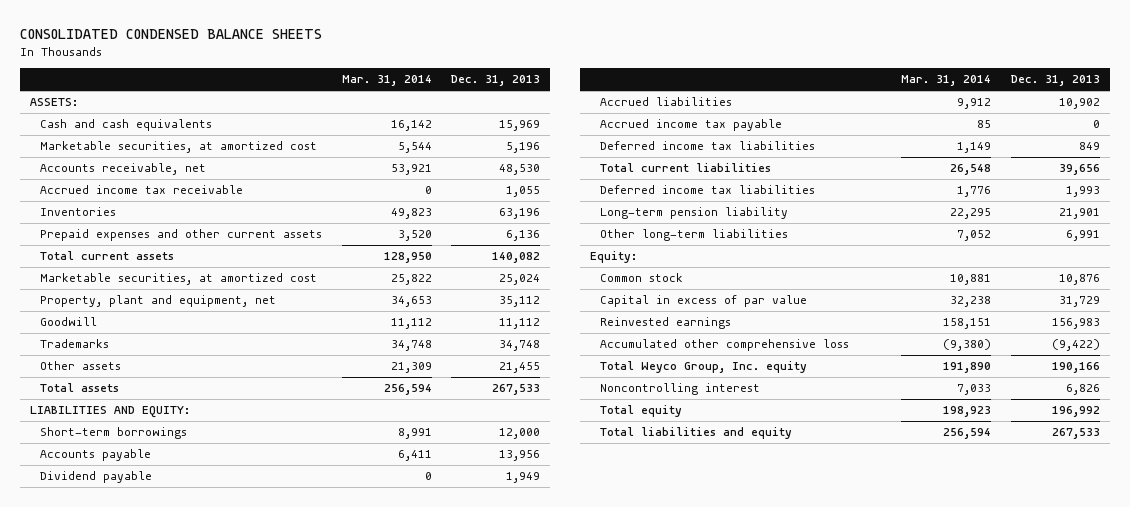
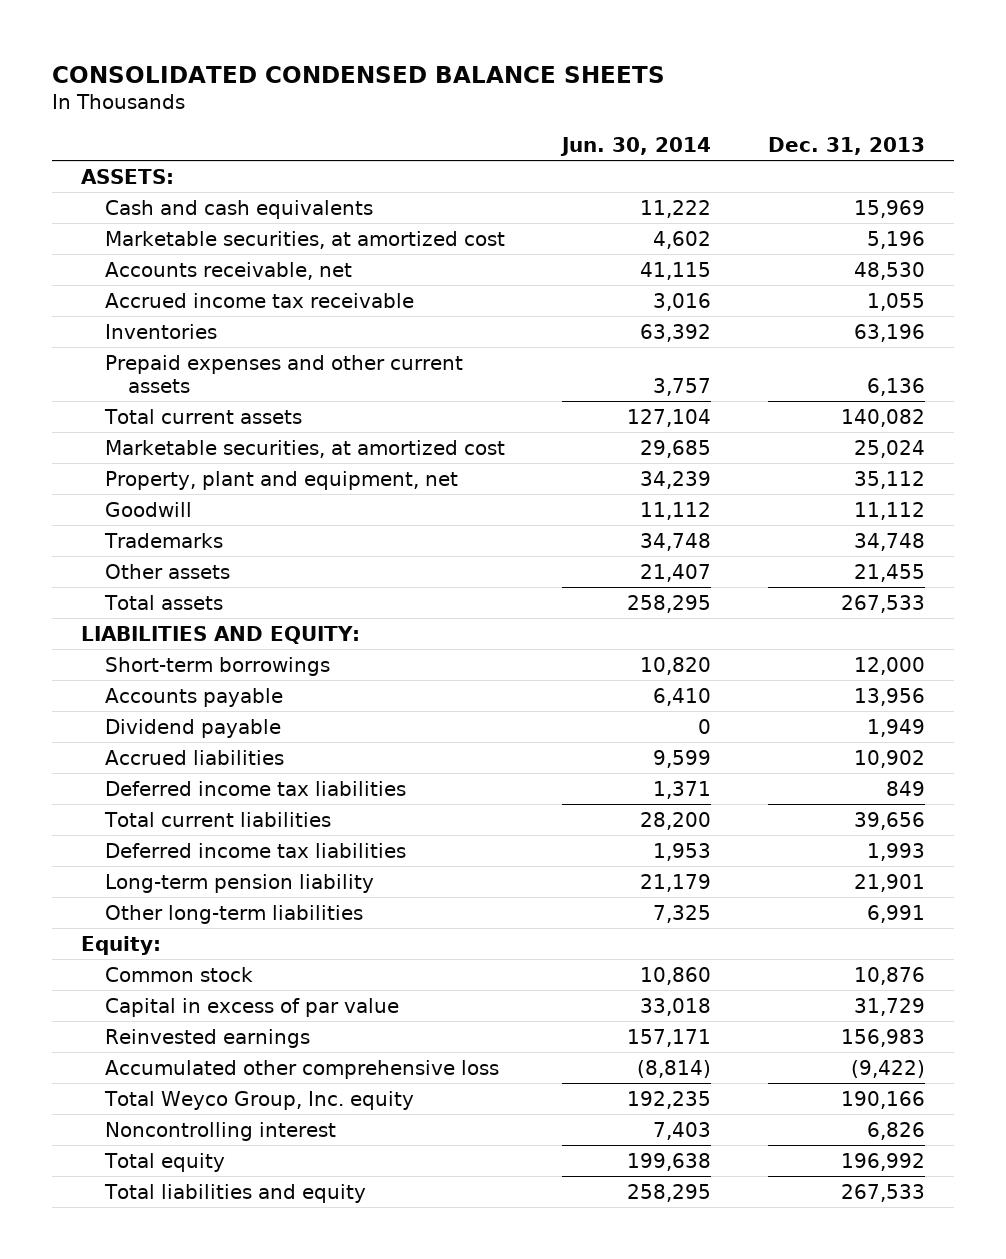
[341,75,432,87] Mar. 31, 2014 -> none
none -> [559,136,711,156] Jun. 30, 2014
[600,119,783,132] Accrued income tax payable -> none

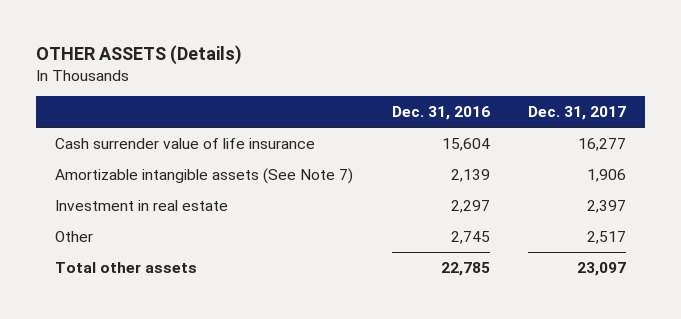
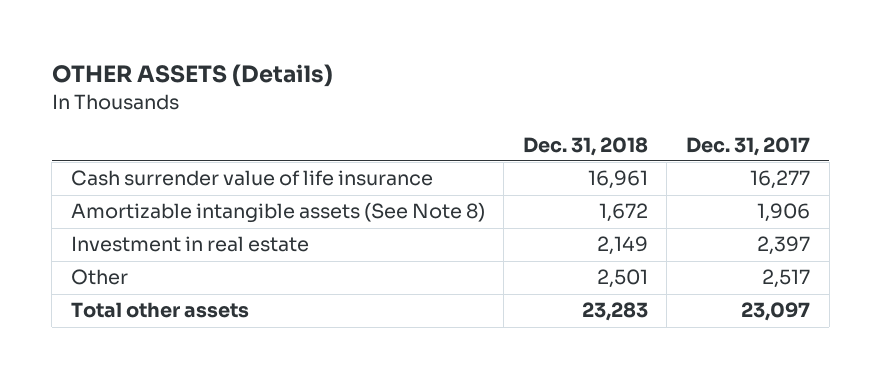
[391,106,490,121] Dec. 31, 2016 -> none
none -> [522,136,648,156] Dec. 31, 2018
[55,167,354,184] Amortizable intangible assets (See Note 7) -> [70,202,485,224] Amortizable intangible assets (See Note 8)

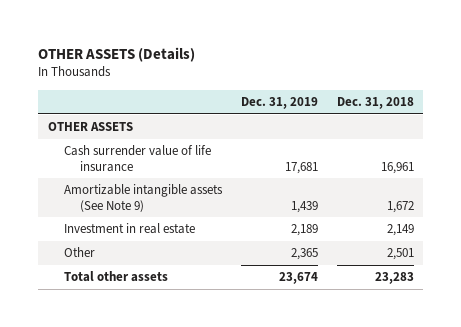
[685,136,810,156] Dec. 31, 2017 -> none
none -> [240,96,318,109] Dec. 31, 2019
none -> [47,122,133,132] OTHER ASSETS
[70,202,485,224] Amortizable intangible assets (See Note 8) -> [64,184,224,212] Amortizable intangible assets (See Note 9)

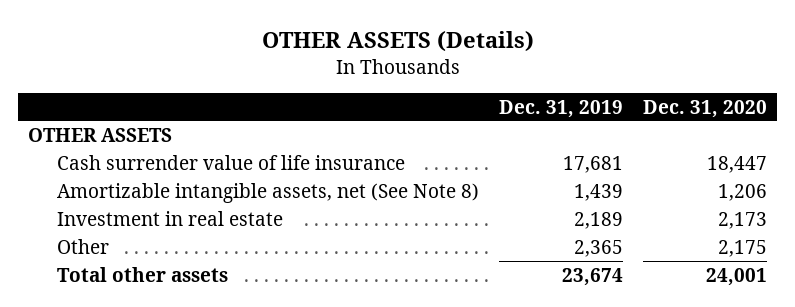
[336,96,414,109] Dec. 31, 2018 -> none
none -> [642,99,767,118] Dec. 31, 2020
[64,184,224,212] Amortizable intangible assets (See Note 9) -> [56,182,479,203] Amortizable intangible assets, net (See Note 8)

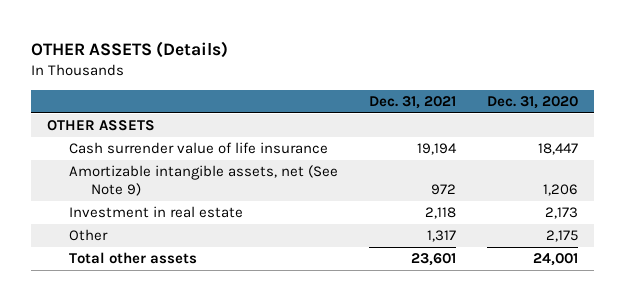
[498,99,623,118] Dec. 31, 2019 -> none
none -> [369,96,457,110] Dec. 31, 2021
[56,182,479,203] Amortizable intangible assets, net (See Note 8) -> [69,165,339,197] Amortizable intangible assets, net (See Note 9)

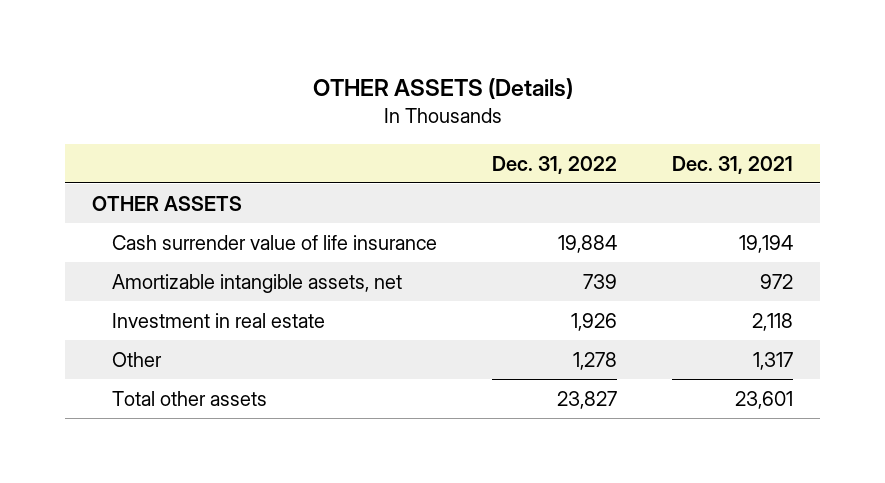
[487,96,579,110] Dec. 31, 2020 -> none
none -> [492,155,618,174] Dec. 31, 2022
[69,165,339,197] Amortizable intangible assets, net (See Note 9) -> [112,273,403,293] Amortizable intangible assets, net

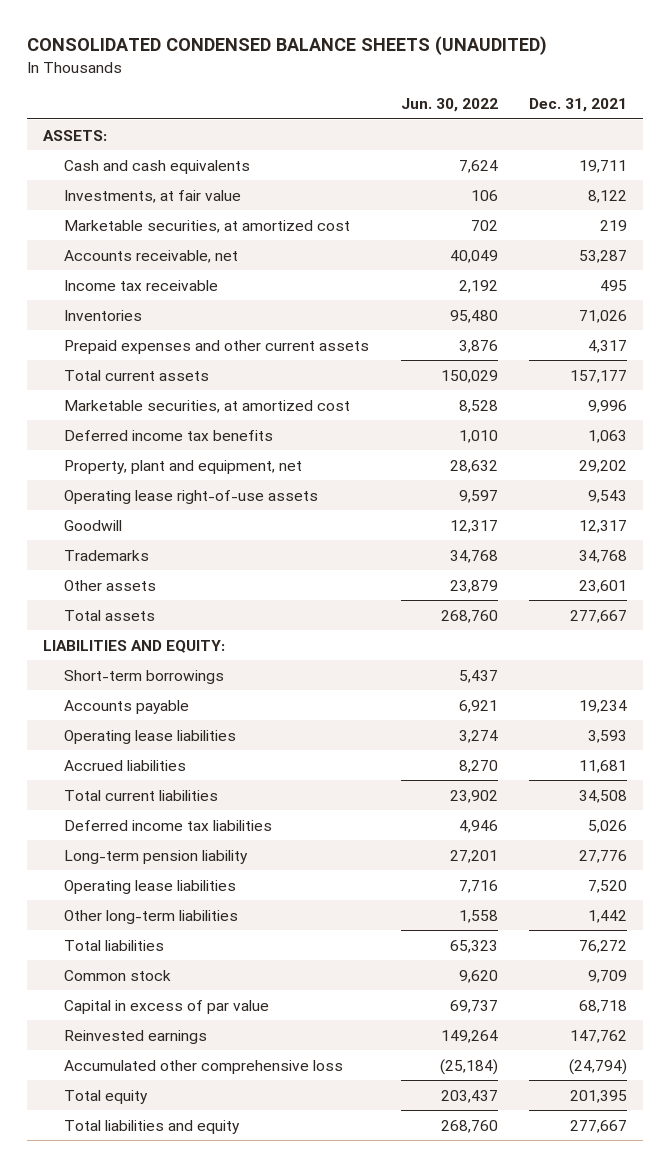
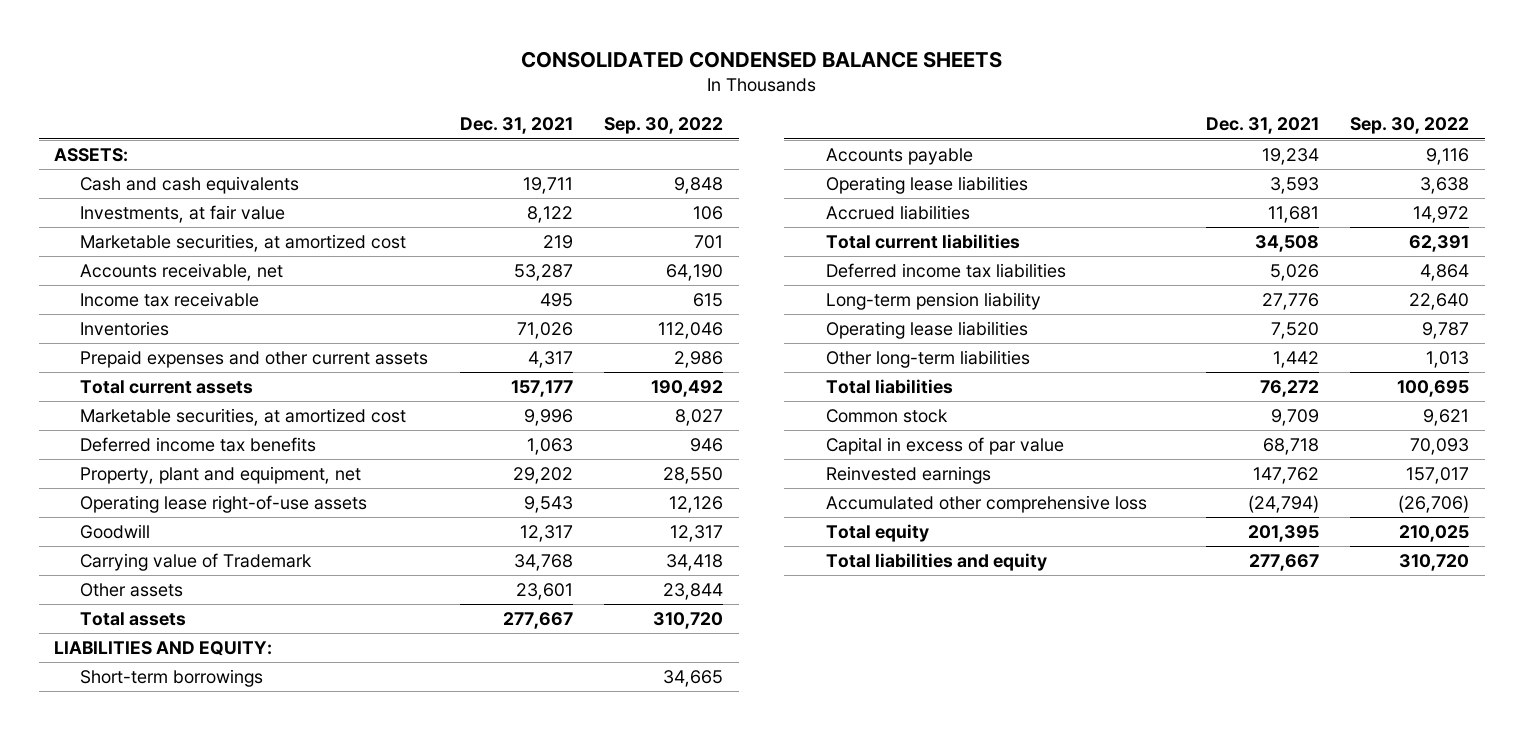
[27,36,548,56] CONSOLIDATED CONDENSED BALANCE SHEETS (UNAUDITED) -> [520,50,1002,68] CONSOLIDATED CONDENSED BALANCE SHEETS
[400,98,498,113] Jun. 30, 2022 -> none
none -> [604,117,724,135] Sep. 30, 2022
[64,549,150,561] Trademarks -> [80,553,313,572] Carrying value of Trademark

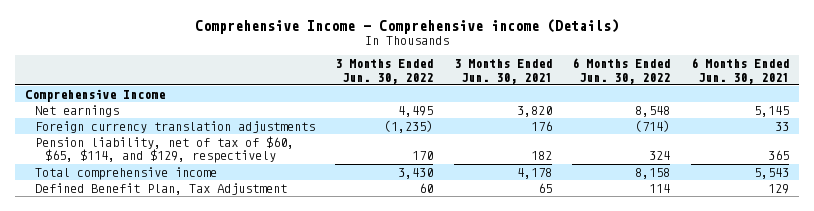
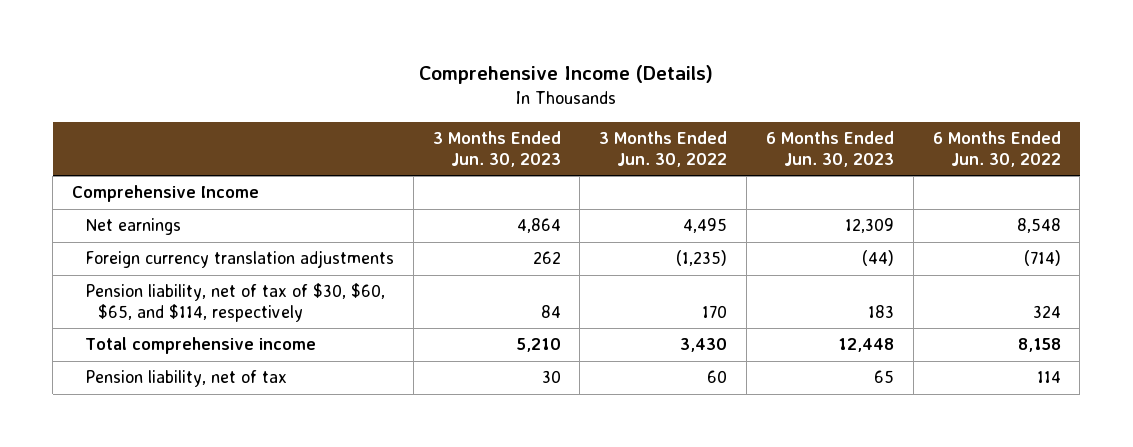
[195,19,620,35] Comprehensive Income - Comprehensive income (Details) -> [419,65,714,85] Comprehensive Income (Details)
[453,59,552,84] 3 Months Ended Jun. 30, 2021 -> none
[690,58,789,84] 6 Months Ended Jun. 30, 2021 -> none
none -> [432,131,561,167] 3 Months Ended Jun. 30, 2023
none -> [765,131,894,167] 6 Months Ended Jun. 30, 2023
[34,135,294,164] Pension liability, net of tax of $60, $65, $114, and $129, respectively -> [84,283,385,323] Pension liability, net of tax of $30, $60, $65, and $114, respectively
[34,182,287,195] Defined Benefit Plan, Tax Adjustment -> [84,370,287,388] Pension liability, net of tax

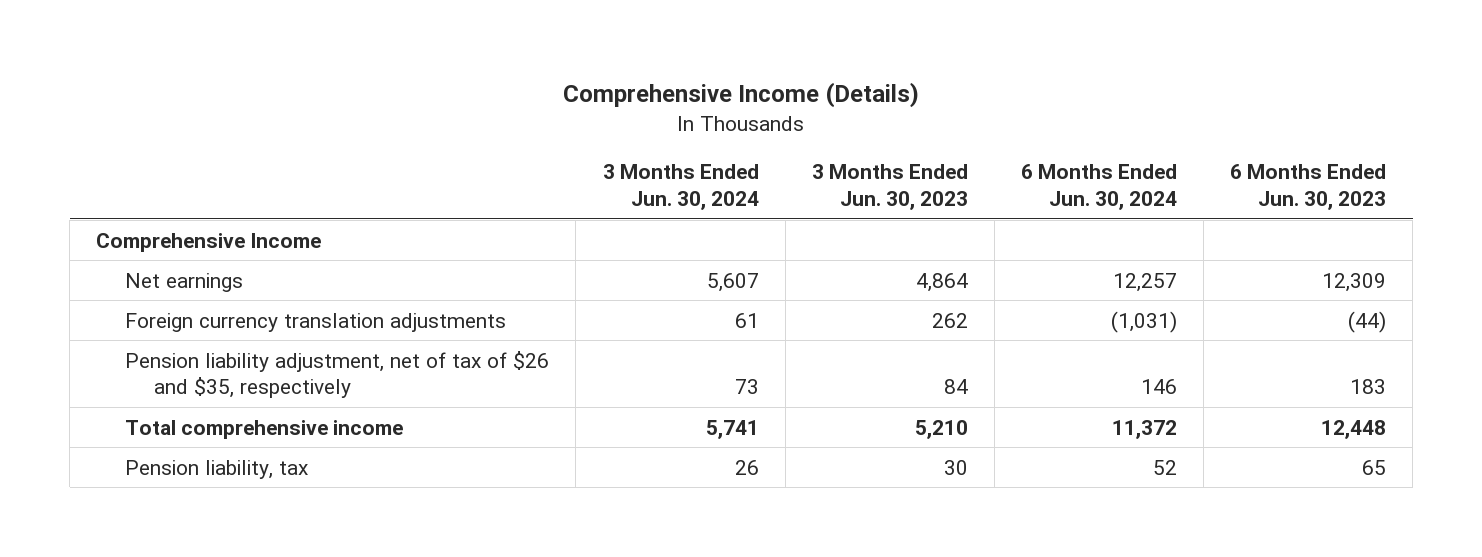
[599,131,728,167] 3 Months Ended Jun. 30, 2022 -> none
[932,131,1061,167] 6 Months Ended Jun. 30, 2022 -> none
none -> [602,164,759,211] 3 Months Ended Jun. 30, 2024
none -> [1020,164,1177,211] 6 Months Ended Jun. 30, 2024
[84,283,385,323] Pension liability, net of tax of $30, $60, $65, and $114, respectively -> [125,350,550,399] Pension liability adjustment, net of tax of $26 and $35, respectively
[84,370,287,388] Pension liability, net of tax -> [125,459,309,479] Pension liability, tax

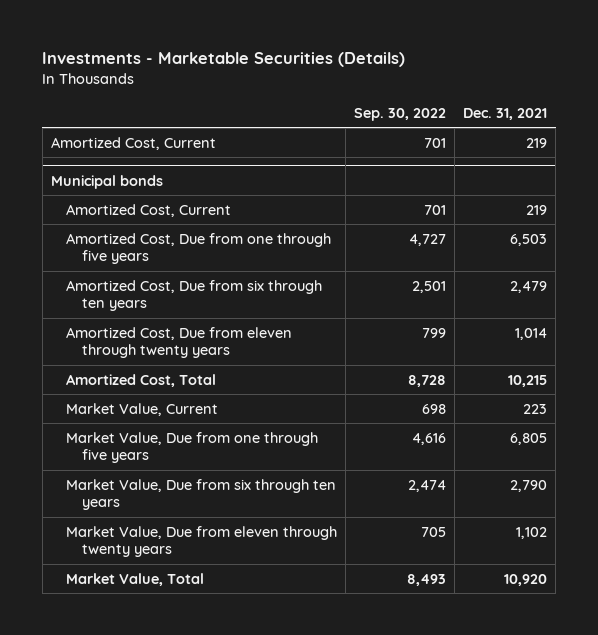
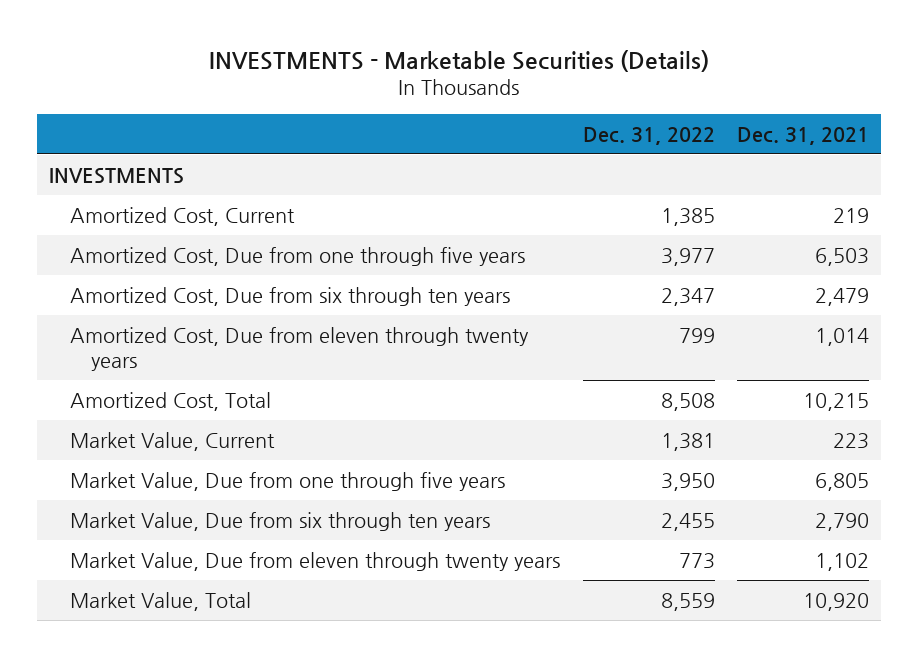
[42,52,406,68] Investments - Marketable Securities (Details) -> [209,49,710,72] INVESTMENTS - Marketable Securities (Details)
[354,108,447,122] Sep. 30, 2022 -> none
none -> [582,126,715,145] Dec. 31, 2022
[50,136,216,150] Amortized Cost, Current -> none
[50,174,163,189] Municipal bonds -> none
none -> [48,167,184,184] INVESTMENTS

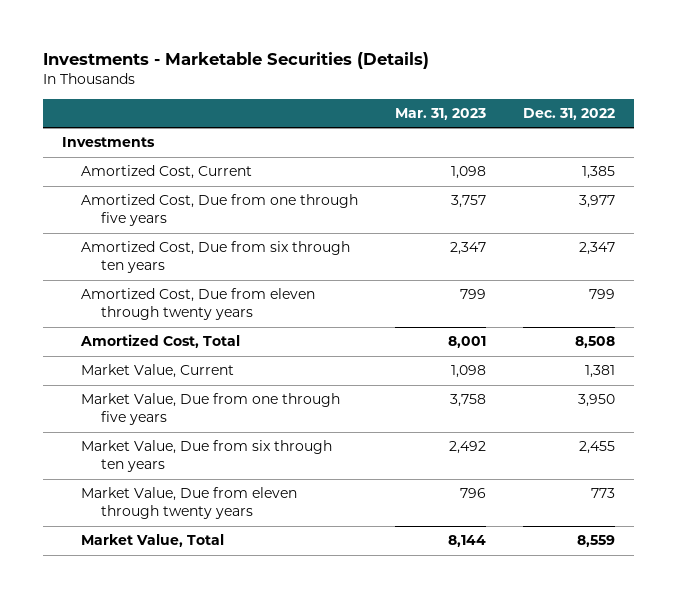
[209,49,710,72] INVESTMENTS - Marketable Securities (Details) -> [43,52,430,70] Investments - Marketable Securities (Details)
[737,126,870,145] Dec. 31, 2021 -> none
none -> [395,108,487,121] Mar. 31, 2023
[48,167,184,184] INVESTMENTS -> [61,137,155,148] Investments

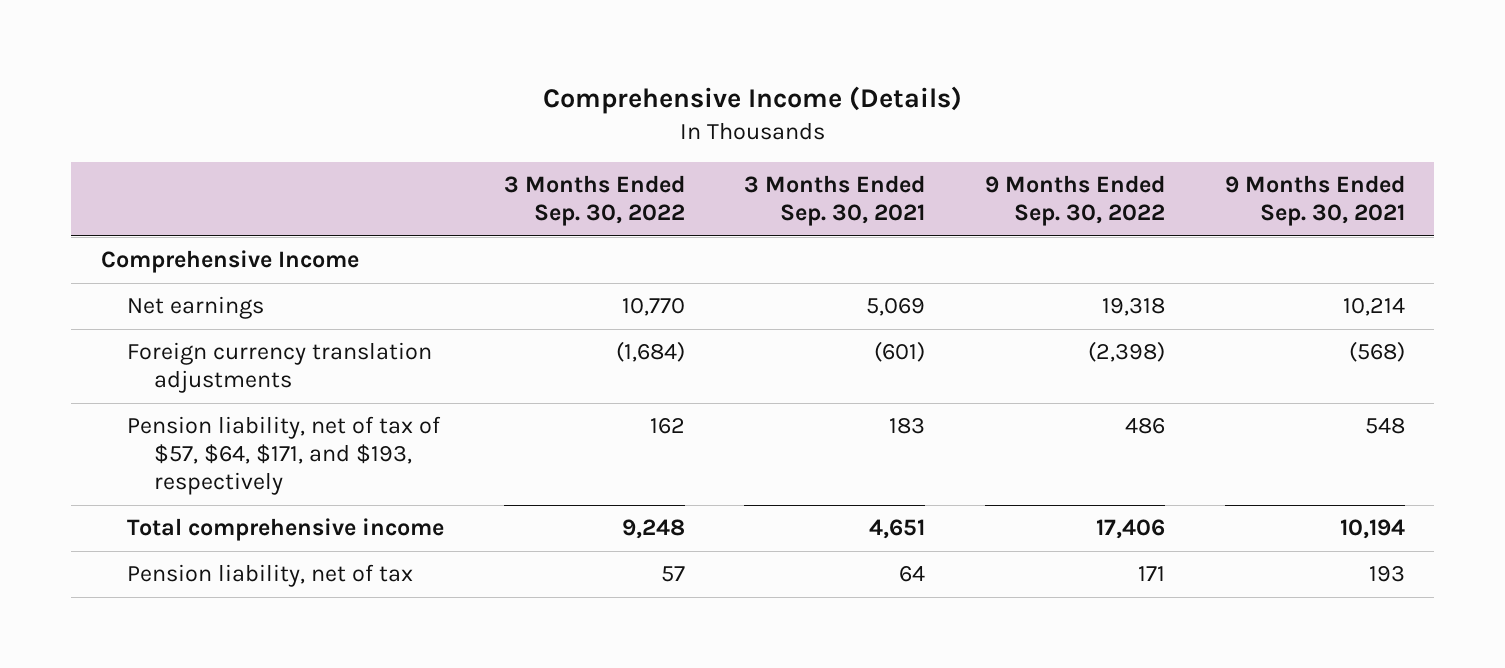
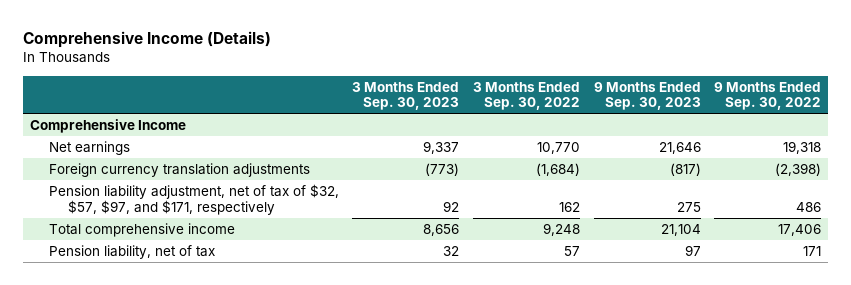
[744,175,926,227] 3 Months Ended Sep. 30, 2021 -> none
[1224,175,1405,227] 9 Months Ended Sep. 30, 2021 -> none
none -> [352,81,460,111] 3 Months Ended Sep. 30, 2023
none -> [593,81,701,111] 9 Months Ended Sep. 30, 2023
[127,416,442,496] Pension liability, net of tax of $57, $64, $171, and $193, respectively -> [48,183,339,215] Pension liability adjustment, net of tax of $32, $57, $97, and $171, respectively

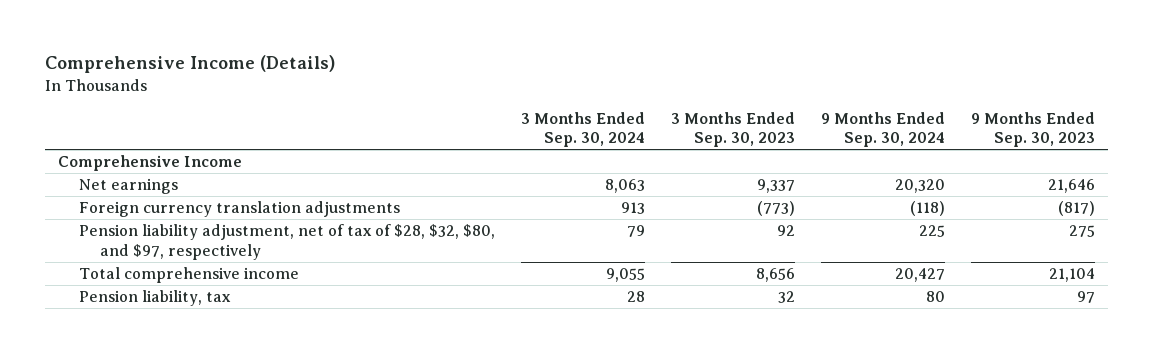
[473,81,581,111] 3 Months Ended Sep. 30, 2022 -> none
[714,81,822,111] 9 Months Ended Sep. 30, 2022 -> none
none -> [521,111,646,148] 3 Months Ended Sep. 30, 2024
none -> [821,111,946,148] 9 Months Ended Sep. 30, 2024
[48,183,339,215] Pension liability adjustment, net of tax of $32, $57, $97, and $171, respectively -> [78,224,495,260] Pension liability adjustment, net of tax of $28, $32, $80, and $97, respectively
[48,244,215,259] Pension liability, net of tax -> [78,290,231,307] Pension liability, tax

